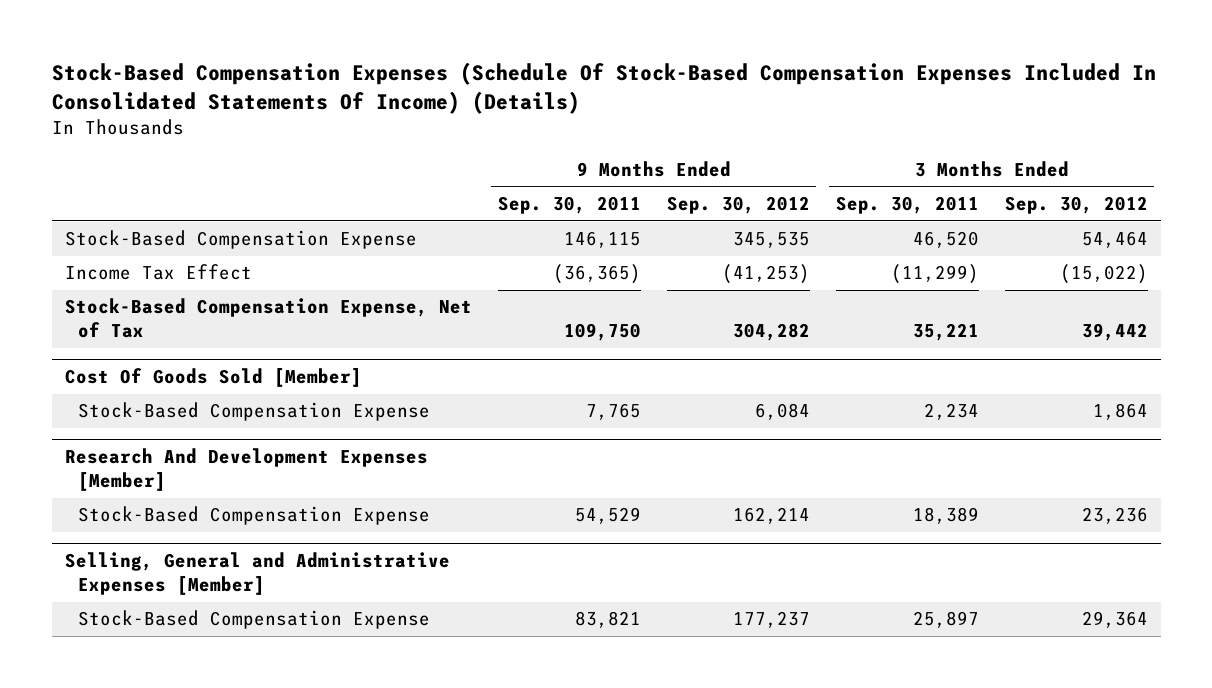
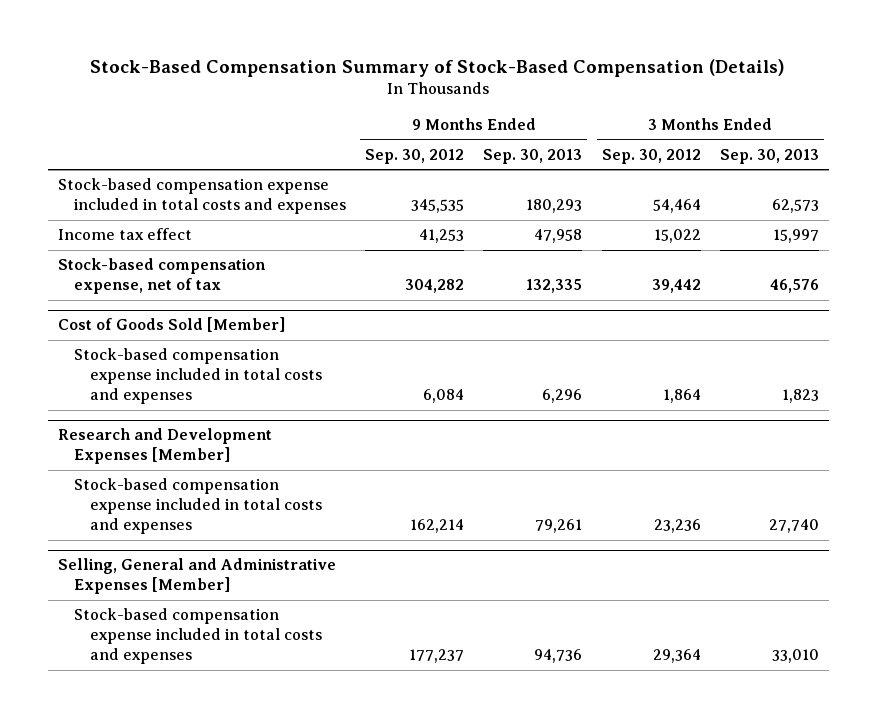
[51,62,1156,115] Stock-Based Compensation Expenses (Schedule Of Stock-Based Compensation Expenses Included In Consolidated Statements Of Income) (Details) -> [90,58,786,77] Stock-Based Compensation Summary of Stock-Based Compensation (Details)
[497,196,641,215] Sep. 30, 2011 -> none
[835,196,979,215] Sep. 30, 2011 -> none
none -> [483,148,583,164] Sep. 30, 2013
none -> [720,148,820,164] Sep. 30, 2013
[64,230,417,250] Stock-Based Compensation Expense -> [57,178,346,215] Stock-based compensation expense included in total costs and expenses
[64,264,252,281] Income Tax Effect -> [57,228,192,241] Income tax effect
[721,264,810,285] (41,253) -> [419,229,465,244] 41,253
[1059,264,1148,285] (15,022) -> [653,229,701,244] 15,022
[64,298,472,339] Stock-Based Compensation Expense, Net of Tax -> [57,258,266,295] Stock-based compensation expense, net of tax
[64,368,362,388] Cost Of Goods Sold [Member] -> [57,317,285,333] Cost of Goods Sold [Member]
[77,402,430,422] Stock-Based Compensation Expense -> [73,348,322,405] Stock-based compensation expense included in total costs and expenses
[64,448,428,492] Research And Development Expenses [Member] -> [57,428,272,465] Research and Development Expenses [Member]
[77,506,430,526] Stock-Based Compensation Expense -> [73,478,322,535] Stock-based compensation expense included in total costs and expenses
[77,610,430,630] Stock-Based Compensation Expense -> [73,608,322,665] Stock-based compensation expense included in total costs and expenses

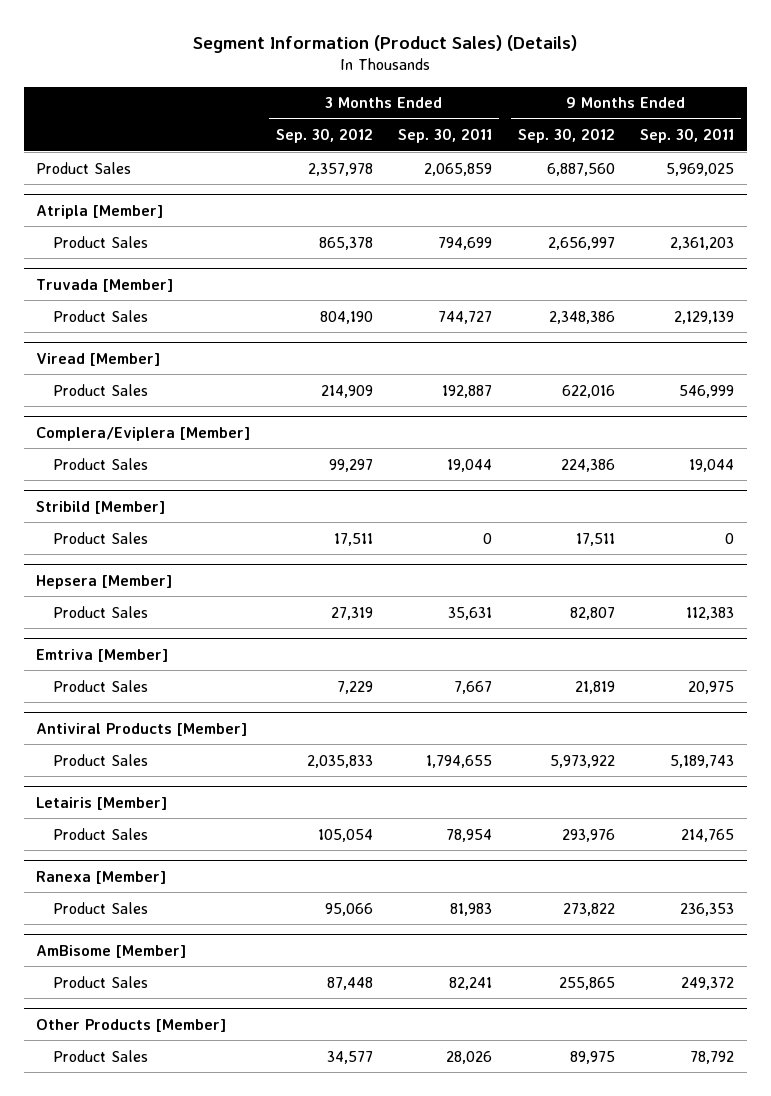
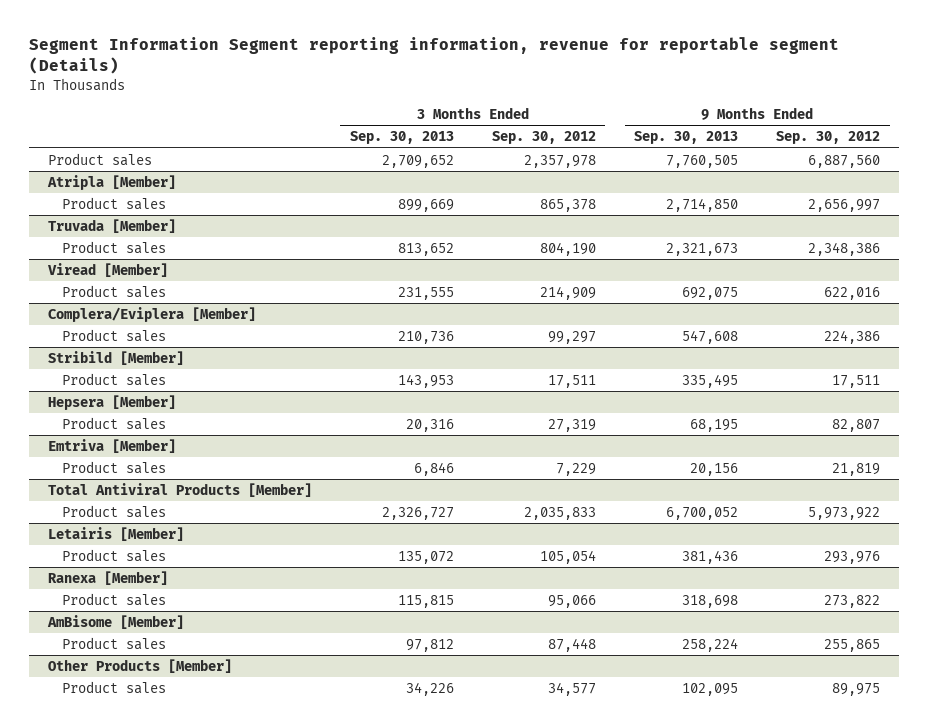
[193,34,578,53] Segment Information (Product Sales) (Details) -> [28,37,839,75] Segment Information Segment reporting information, revenue for reportable segment (Details)
[398,128,493,144] Sep. 30, 2011 -> none
[640,128,735,144] Sep. 30, 2011 -> none
none -> [349,131,454,145] Sep. 30, 2013
none -> [634,131,739,145] Sep. 30, 2013
[36,161,132,174] Product Sales -> [47,152,152,166] Product sales
[53,235,149,248] Product Sales -> [62,196,167,210] Product sales
[53,309,149,322] Product Sales -> [62,240,167,254] Product sales
[53,383,149,396] Product Sales -> [62,284,167,298] Product sales
[53,457,149,470] Product Sales -> [62,328,167,342] Product sales
[53,531,149,544] Product Sales -> [62,372,167,386] Product sales
[53,605,149,618] Product Sales -> [62,416,167,430] Product sales
[53,679,149,692] Product Sales -> [62,460,167,474] Product sales
[36,722,248,736] Antiviral Products [Member] -> [47,482,312,497] Total Antiviral Products [Member]
[53,753,149,766] Product Sales -> [62,504,167,518] Product sales
[53,827,149,840] Product Sales -> [62,548,167,562] Product sales
[53,901,149,914] Product Sales -> [62,592,167,606] Product sales
[53,975,149,988] Product Sales -> [62,636,167,650] Product sales
[53,1049,149,1062] Product Sales -> [62,680,167,694] Product sales

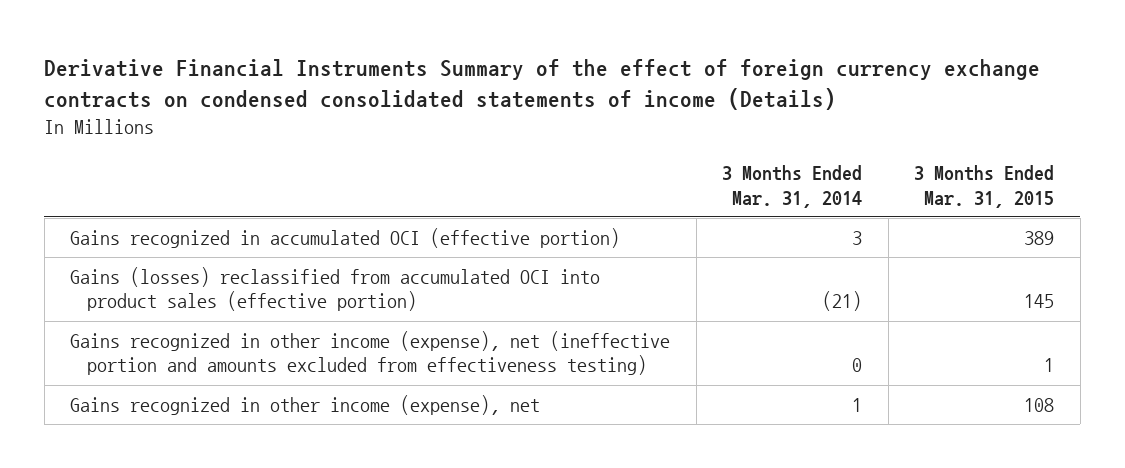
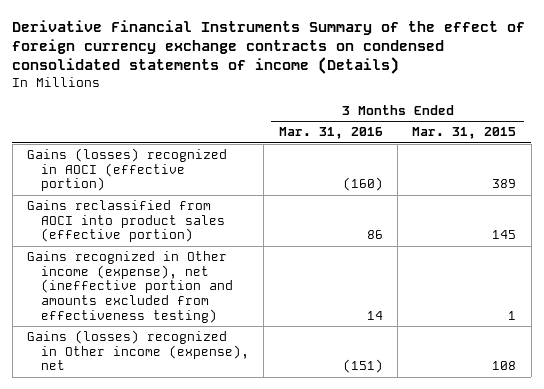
[722,165,863,208] 3 Months Ended Mar. 31, 2014 -> none
none -> [278,127,383,140] Mar. 31, 2016
[70,227,621,248] Gains recognized in accumulated OCI (effective portion) -> [27,148,228,192] Gains (losses) recognized in AOCI (effective portion)
[70,266,601,312] Gains (losses) reclassified from accumulated OCI into product sales (effective portion) -> [27,200,225,243] Gains reclassified from AOCI into product sales (effective portion)
[70,330,671,376] Gains recognized in other income (expense), net (ineffective portion and amounts excluded from effectiveness testing) -> [27,251,233,323] Gains recognized in Other income (expense), net (ineffective portion and amounts excluded from effectiveness testing)
[70,394,541,415] Gains recognized in other income (expense), net -> [27,330,249,371] Gains (losses) recognized in Other income (expense), net

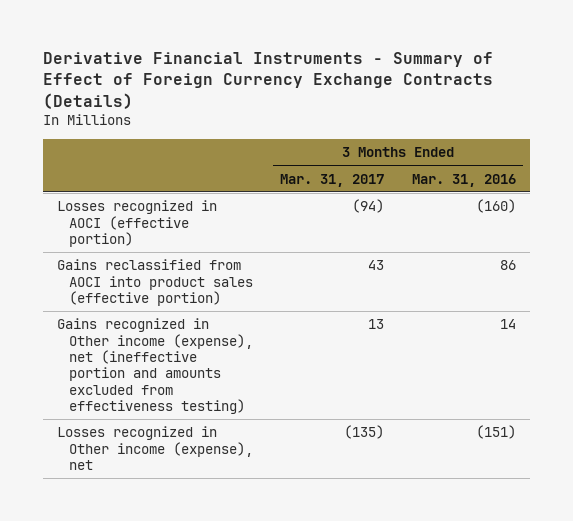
[12,19,526,75] Derivative Financial Instruments Summary of the effect of foreign currency exchange contracts on condensed consolidated statements of income (Details) -> [43,52,494,109] Derivative Financial Instruments - Summary of Effect of Foreign Currency Exchange Contracts (Details)
[412,127,517,140] Mar. 31, 2015 -> none
none -> [280,173,385,187] Mar. 31, 2017
[27,148,228,192] Gains (losses) recognized in AOCI (effective portion) -> [56,200,217,247] Losses recognized in AOCI (effective portion)
[27,330,249,371] Gains (losses) recognized in Other income (expense), net -> [56,426,253,470] Losses recognized in Other income (expense), net

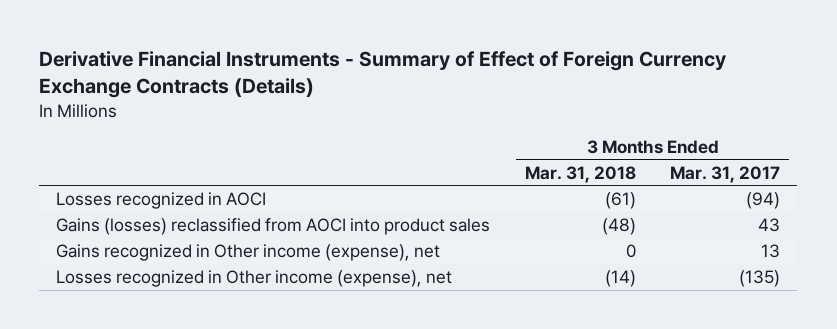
[411,173,516,187] Mar. 31, 2016 -> none
none -> [524,165,636,183] Mar. 31, 2018
[56,200,217,247] Losses recognized in AOCI (effective portion) -> [56,191,267,209] Losses recognized in AOCI
[56,259,253,306] Gains reclassified from AOCI into product sales (effective portion) -> [56,217,491,235] Gains (losses) reclassified from AOCI into product sales
[56,318,253,414] Gains recognized in Other income (expense), net (ineffective portion and amounts excluded from effectiveness testing) -> [56,243,441,261] Gains recognized in Other income (expense), net

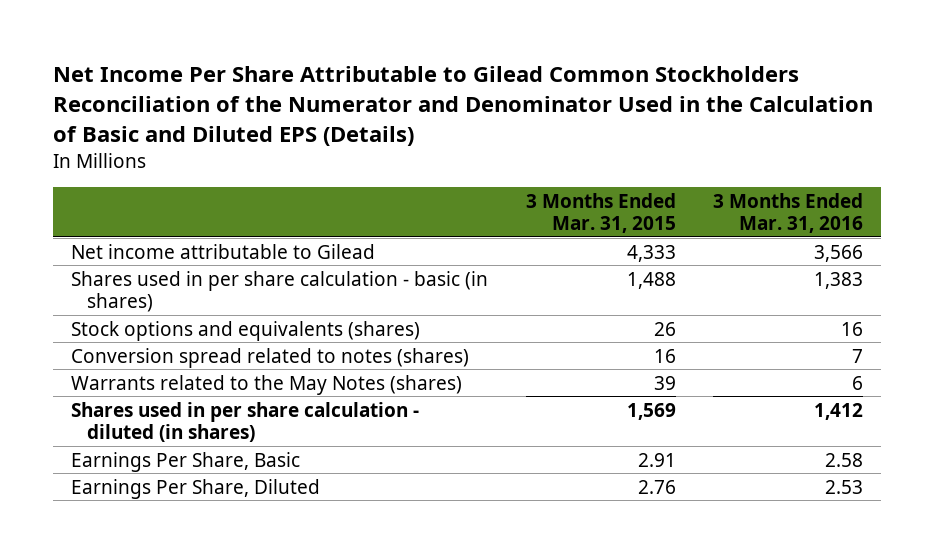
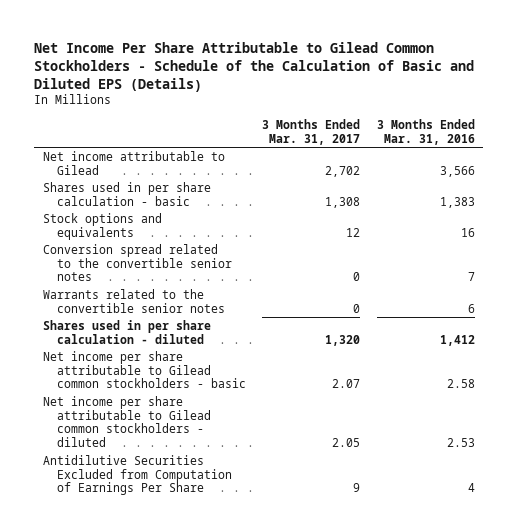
[52,66,873,146] Net Income Per Share Attributable to Gilead Common Stockholders Reconciliation of the Numerator and Denominator Used in the Calculation of Basic and Diluted EPS (Details) -> [34,41,475,92] Net Income Per Share Attributable to Gilead Common Stockholders - Schedule of the Calculation of Basic and Diluted EPS (Details)
[525,192,676,234] 3 Months Ended Mar. 31, 2015 -> none
none -> [262,118,361,145] 3 Months Ended Mar. 31, 2017
[71,270,489,313] Shares used in per share calculation - basic (in shares) -> [42,182,211,206] Shares used in per share calculation - basic
[71,320,421,341] Stock options and equivalents (shares) -> [42,213,162,240] Stock options and equivalents
[71,347,470,368] Conversion spread related to notes (shares) -> [42,244,233,282] Conversion spread related to the convertible senior notes
[71,374,463,395] Warrants related to the May Notes (shares) -> [42,289,226,313] Warrants related to the convertible senior notes
[71,401,420,443] Shares used in per share calculation - diluted (in shares) -> [42,320,211,344] Shares used in per share calculation - diluted
[71,451,301,472] Earnings Per Share, Basic -> [42,351,247,389] Net income per share attributable to Gilead common stockholders - basic
[71,478,321,499] Earnings Per Share, Diluted -> [42,396,212,448] Net income per share attributable to Gilead common stockholders - diluted
none -> [42,455,233,496] Antidilutive Securities Excluded from Computation of Earnings Per Share

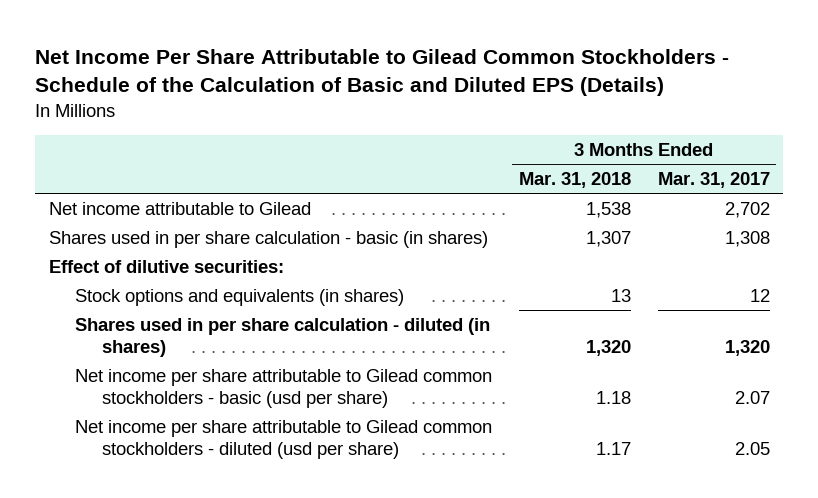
[376,118,475,145] 3 Months Ended Mar. 31, 2016 -> none
none -> [518,171,631,188] Mar. 31, 2018
[42,244,233,282] Conversion spread related to the convertible senior notes -> none
[42,289,226,313] Warrants related to the convertible senior notes -> none
[42,455,233,496] Antidilutive Securities Excluded from Computation of Earnings Per Share -> none
[42,182,211,206] Shares used in per share calculation - basic -> [48,230,488,248] Shares used in per share calculation - basic (in shares)
none -> [48,259,284,273] Effect of dilutive securities:
[42,213,162,240] Stock options and equivalents -> [75,288,405,306] Stock options and equivalents (in shares)
[42,320,211,344] Shares used in per share calculation - diluted -> [75,317,491,357] Shares used in per share calculation - diluted (in shares)
[42,351,247,389] Net income per share attributable to Gilead common stockholders - basic -> [75,368,493,408] Net income per share attributable to Gilead common stockholders - basic (usd per share)
[42,396,212,448] Net income per share attributable to Gilead common stockholders - diluted -> [75,419,493,459] Net income per share attributable to Gilead common stockholders - diluted (usd per share)

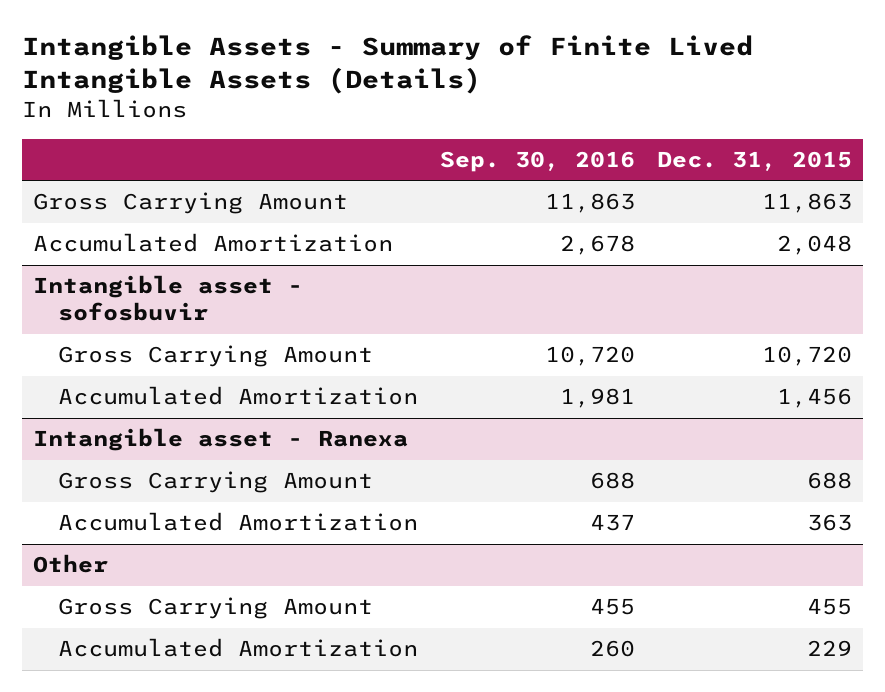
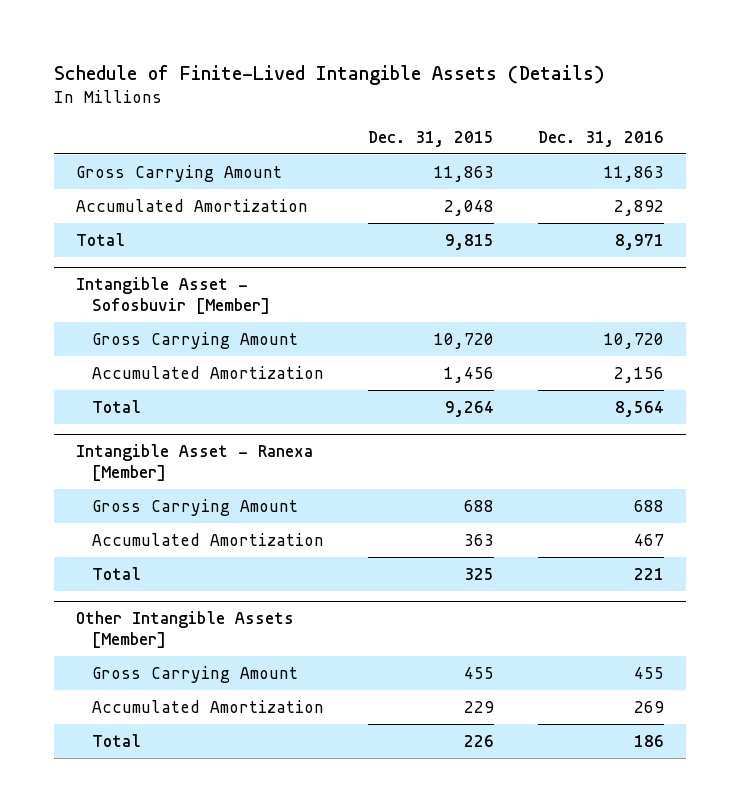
[22,35,754,95] Intangible Assets - Summary of Finite Lived Intangible Assets (Details) -> [53,65,605,86] Schedule of Finite-Lived Intangible Assets (Details)
[439,150,635,172] Sep. 30, 2016 -> none
none -> [538,130,665,147] Dec. 31, 2016
none -> [76,232,126,246] Total
[33,275,304,322] Intangible asset - sofosbuvir -> [76,277,270,314] Intangible Asset - Sofosbuvir [Member]
none -> [91,399,141,413] Total
[33,428,409,452] Intangible asset - Ranexa -> [76,444,314,481] Intangible Asset - Ranexa [Member]
none -> [91,566,141,580] Total
[33,554,109,574] Other -> [76,611,295,648] Other Intangible Assets [Member]
none -> [91,733,141,747] Total

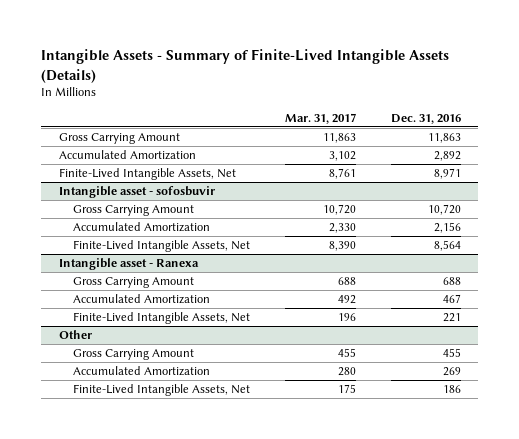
[53,65,605,86] Schedule of Finite-Lived Intangible Assets (Details) -> [41,49,450,83] Intangible Assets - Summary of Finite-Lived Intangible Assets (Details)
[367,130,494,147] Dec. 31, 2015 -> none
none -> [284,112,356,124] Mar. 31, 2017
[76,232,126,246] Total -> [58,167,236,180] Finite-Lived Intangible Assets, Net
[76,277,270,314] Intangible Asset - Sofosbuvir [Member] -> [58,185,215,198] Intangible asset - sofosbuvir
[91,399,141,413] Total -> [72,239,250,252] Finite-Lived Intangible Assets, Net
[76,444,314,481] Intangible Asset - Ranexa [Member] -> [58,257,199,270] Intangible asset - Ranexa
[91,566,141,580] Total -> [72,311,250,324] Finite-Lived Intangible Assets, Net
[76,611,295,648] Other Intangible Assets [Member] -> [58,329,92,339] Other
[91,733,141,747] Total -> [72,383,250,396] Finite-Lived Intangible Assets, Net

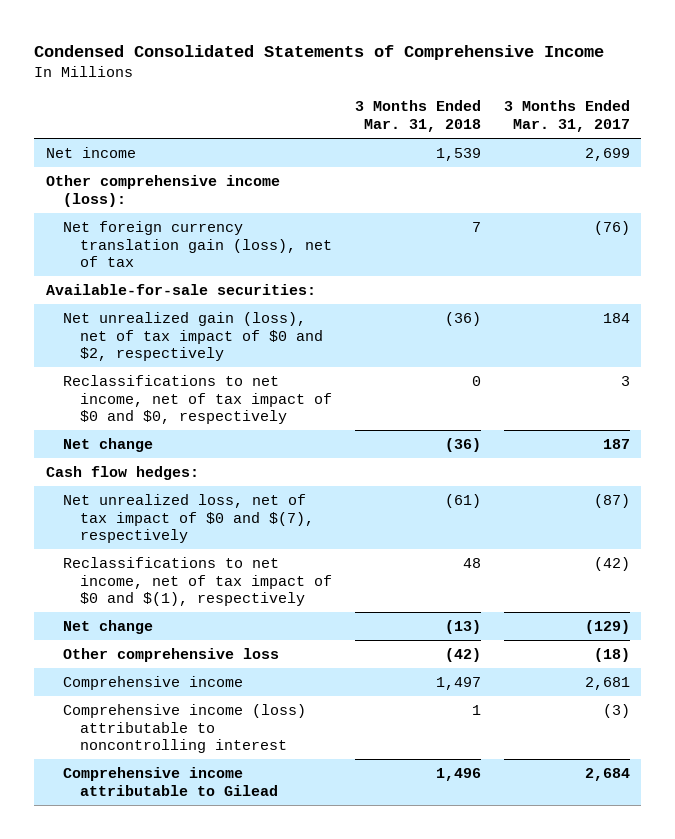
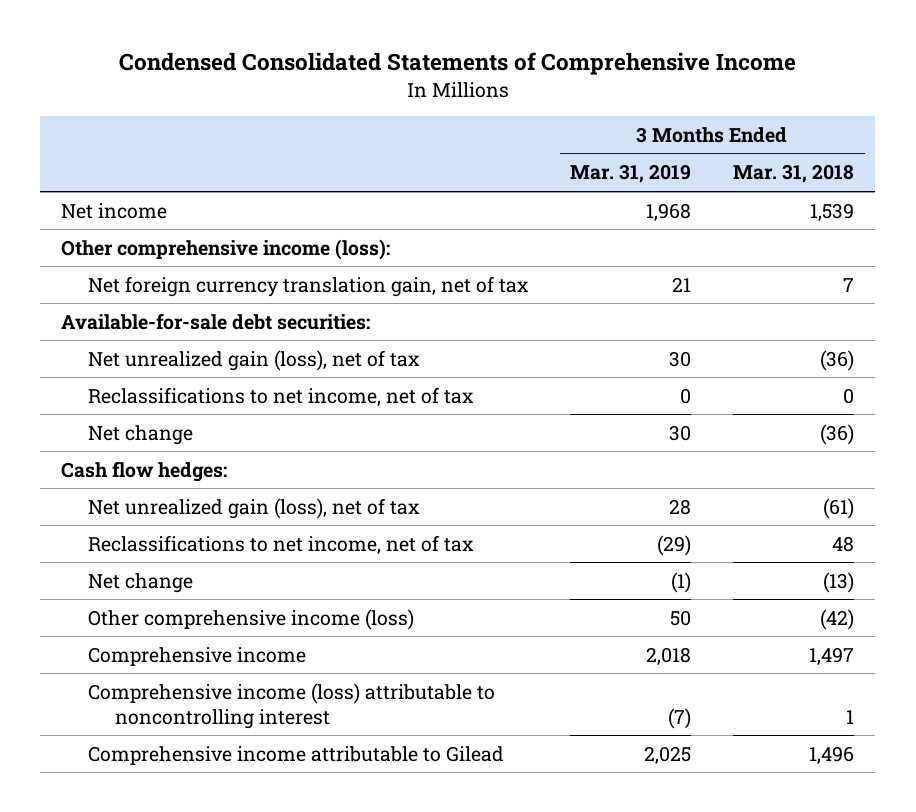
[503,100,630,133] 3 Months Ended Mar. 31, 2017 -> none
none -> [570,164,692,184] Mar. 31, 2019
[62,221,332,268] Net foreign currency translation gain (loss), net of tax -> [87,275,529,297] Net foreign currency translation gain, net of tax
[45,284,316,296] Available-for-sale securities: -> [61,312,371,330] Available-for-sale debt securities:
[62,312,323,362] Net unrealized gain (loss), net of tax impact of $0 and $2, respectively -> [87,349,420,371] Net unrealized gain (loss), net of tax
[62,375,332,425] Reclassifications to net income, net of tax impact of $0 and $0, respectively -> [87,386,474,406] Reclassifications to net income, net of tax
[62,494,314,544] Net unrealized loss, net of tax impact of $0 and $(7), respectively -> none
none -> [87,497,420,519] Net unrealized gain (loss), net of tax
[62,557,332,607] Reclassifications to net income, net of tax impact of $0 and $(1), respectively -> [87,534,474,554] Reclassifications to net income, net of tax
[62,648,279,663] Other comprehensive loss -> [87,608,414,630] Other comprehensive income (loss)

